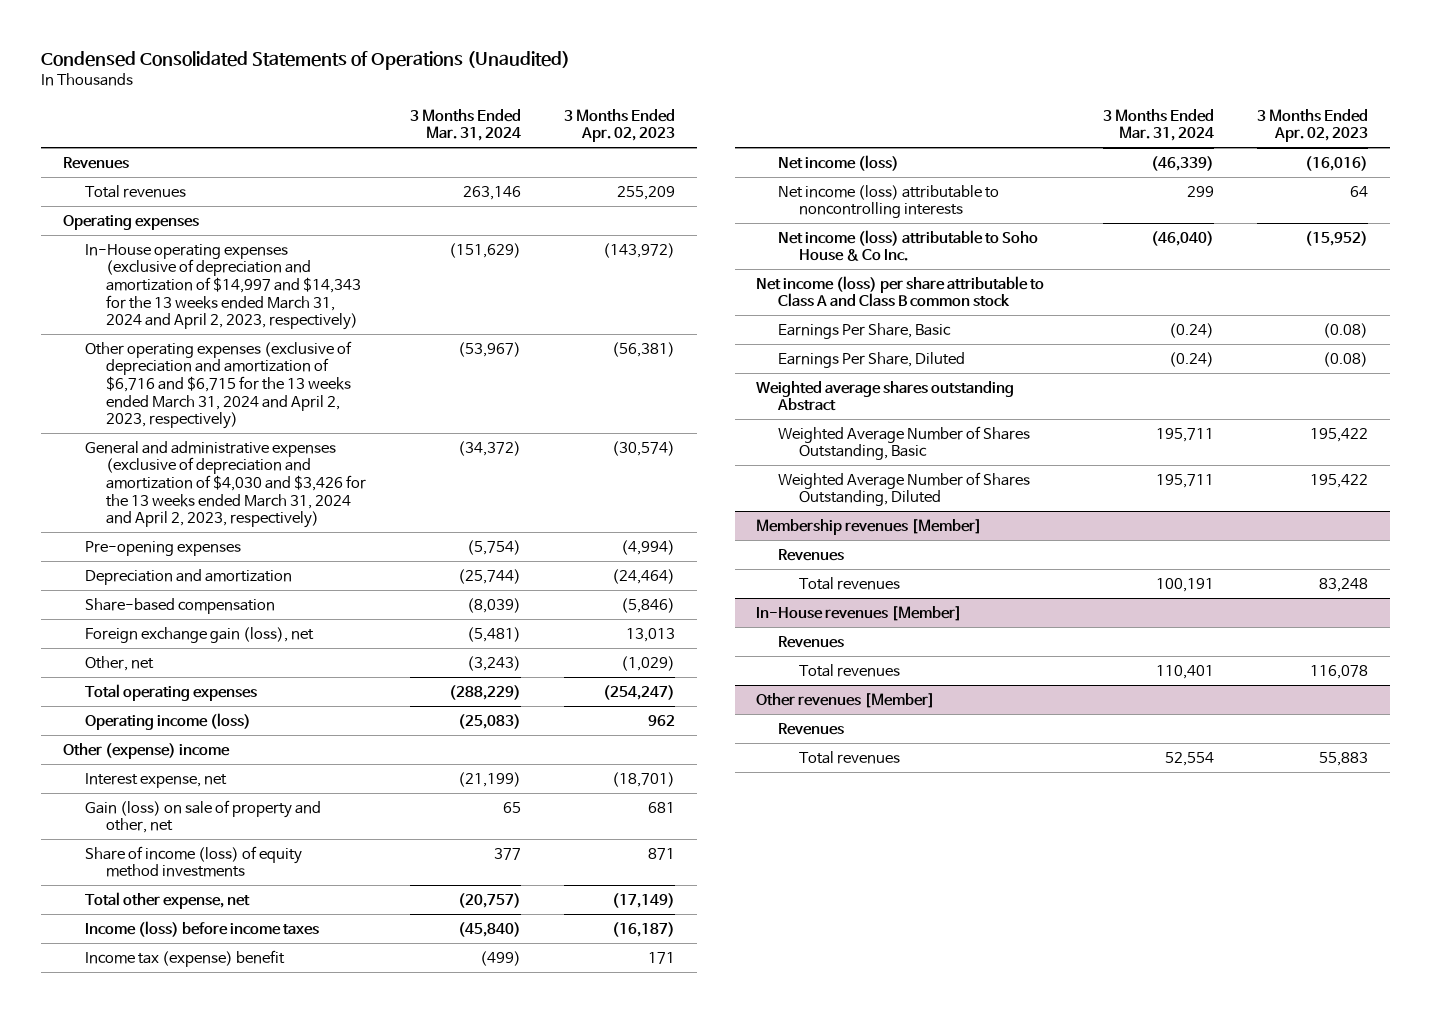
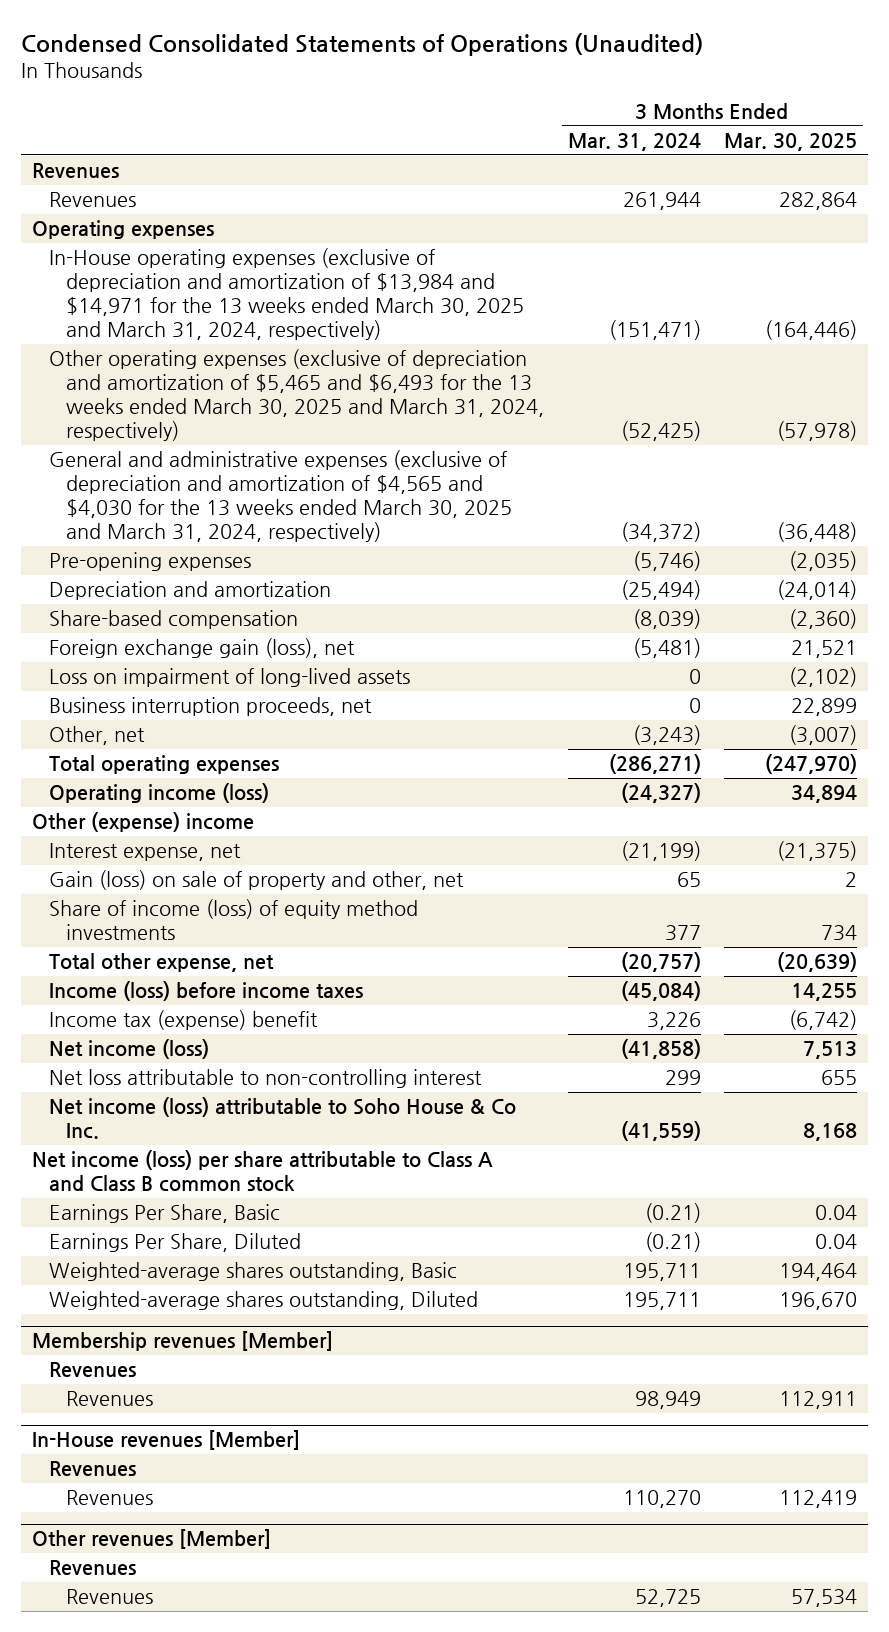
[563,108,675,143] 3 Months Ended Apr. 02, 2023 -> none
none -> [723,132,857,151] Mar. 30, 2025
[84,184,186,198] Total revenues -> [49,192,137,208] Revenues
[462,185,521,200] 263,146 -> [622,192,701,211] 261,944
[84,243,362,331] In-House operating expenses (exclusive of depreciation and amortization of $14,997 and $14,343 for the 13 weeks ended March 31, 2024 and April 2, 2023, respectively) -> [49,248,525,341] In-House operating expenses (exclusive of depreciation and amortization of $13,984 and $14,971 for the 13 weeks ended March 30, 2025 and March 31, 2024, respectively)
[448,242,521,258] (151,629) -> [608,320,701,341] (151,471)
[84,340,352,430] Other operating expenses (exclusive of depreciation and amortization of $6,716 and $6,715 for the 13 weeks ended March 31, 2024 and April 2, 2023, respectively) -> [49,349,545,442] Other operating expenses (exclusive of depreciation and amortization of $5,465 and $6,493 for the 13 weeks ended March 30, 2025 and March 31, 2024, respectively)
[457,341,521,357] (53,967) -> [620,421,701,442] (52,425)
[84,440,367,529] General and administrative expenses (exclusive of depreciation and amortization of $4,030 and $3,426 for the 13 weeks ended March 31, 2024 and April 2, 2023, respectively) -> [49,450,513,543] General and administrative expenses (exclusive of depreciation and amortization of $4,565 and $4,030 for the 13 weeks ended March 30, 2025 and March 31, 2024, respectively)
[466,539,521,555] (5,754) -> [632,551,701,572] (5,746)
[457,568,521,584] (25,744) -> [620,580,701,601] (25,494)
none -> [49,668,411,688] Loss on impairment of long-lived assets
none -> [49,697,373,717] Business interruption proceeds, net
[448,684,521,700] (288,229) -> [608,754,701,775] (286,271)
[457,713,521,729] (25,083) -> [620,783,701,804] (24,327)
[457,921,521,937] (45,840) -> [620,981,701,1002] (45,084)
[479,950,521,966] (499) -> [646,1012,701,1031] 3,226
[1150,155,1214,171] (46,339) -> [620,1039,701,1060] (41,858)
[777,184,999,219] Net income (loss) attributable to noncontrolling interests -> [49,1069,483,1089] Net loss attributable to non-controlling interest
[1150,230,1214,246] (46,040) -> [620,1121,701,1142] (41,559)
[756,380,1015,412] Weighted average shares outstanding Abstract -> none
[1168,322,1214,338] (0.24) -> [644,1203,701,1224] (0.21)
[1168,351,1214,367] (0.24) -> [644,1232,701,1253] (0.21)
[777,425,1030,461] Weighted Average Number of Shares Outstanding, Basic -> [49,1262,458,1282] Weighted-average shares outstanding, Basic
[777,471,1030,507] Weighted Average Number of Shares Outstanding, Diluted -> [49,1291,479,1311] Weighted-average shares outstanding, Diluted
[799,576,901,590] Total revenues -> [66,1391,154,1407] Revenues
[1155,577,1214,592] 100,191 -> [634,1391,701,1410] 98,949
[799,663,901,677] Total revenues -> [66,1490,154,1506] Revenues
[1155,664,1214,679] 110,401 -> [622,1490,701,1509] 110,270
[799,750,901,764] Total revenues -> [66,1589,154,1605] Revenues
[1164,751,1214,766] 52,554 -> [634,1589,701,1608] 52,725

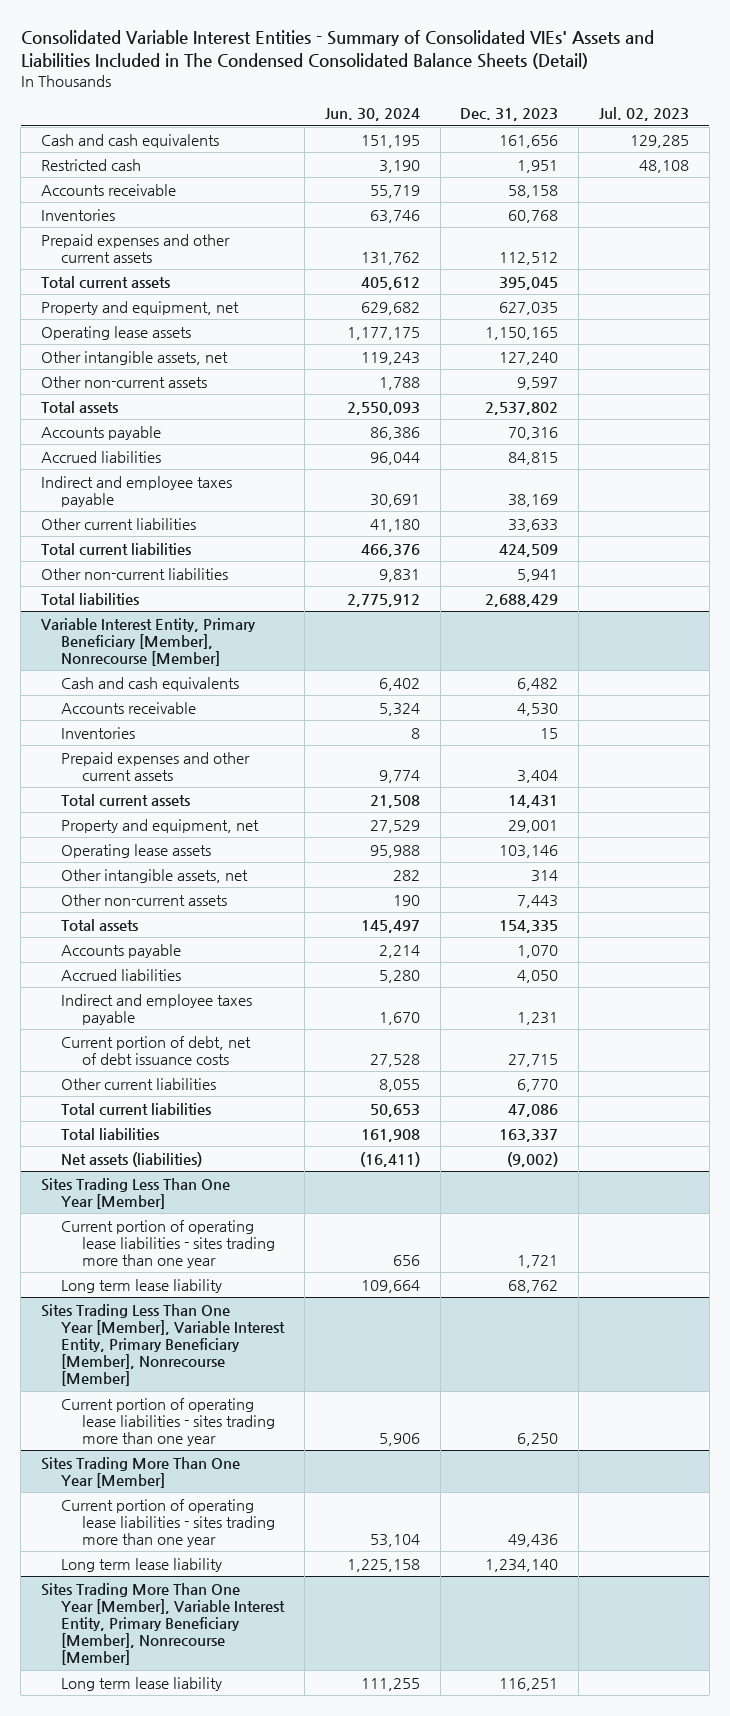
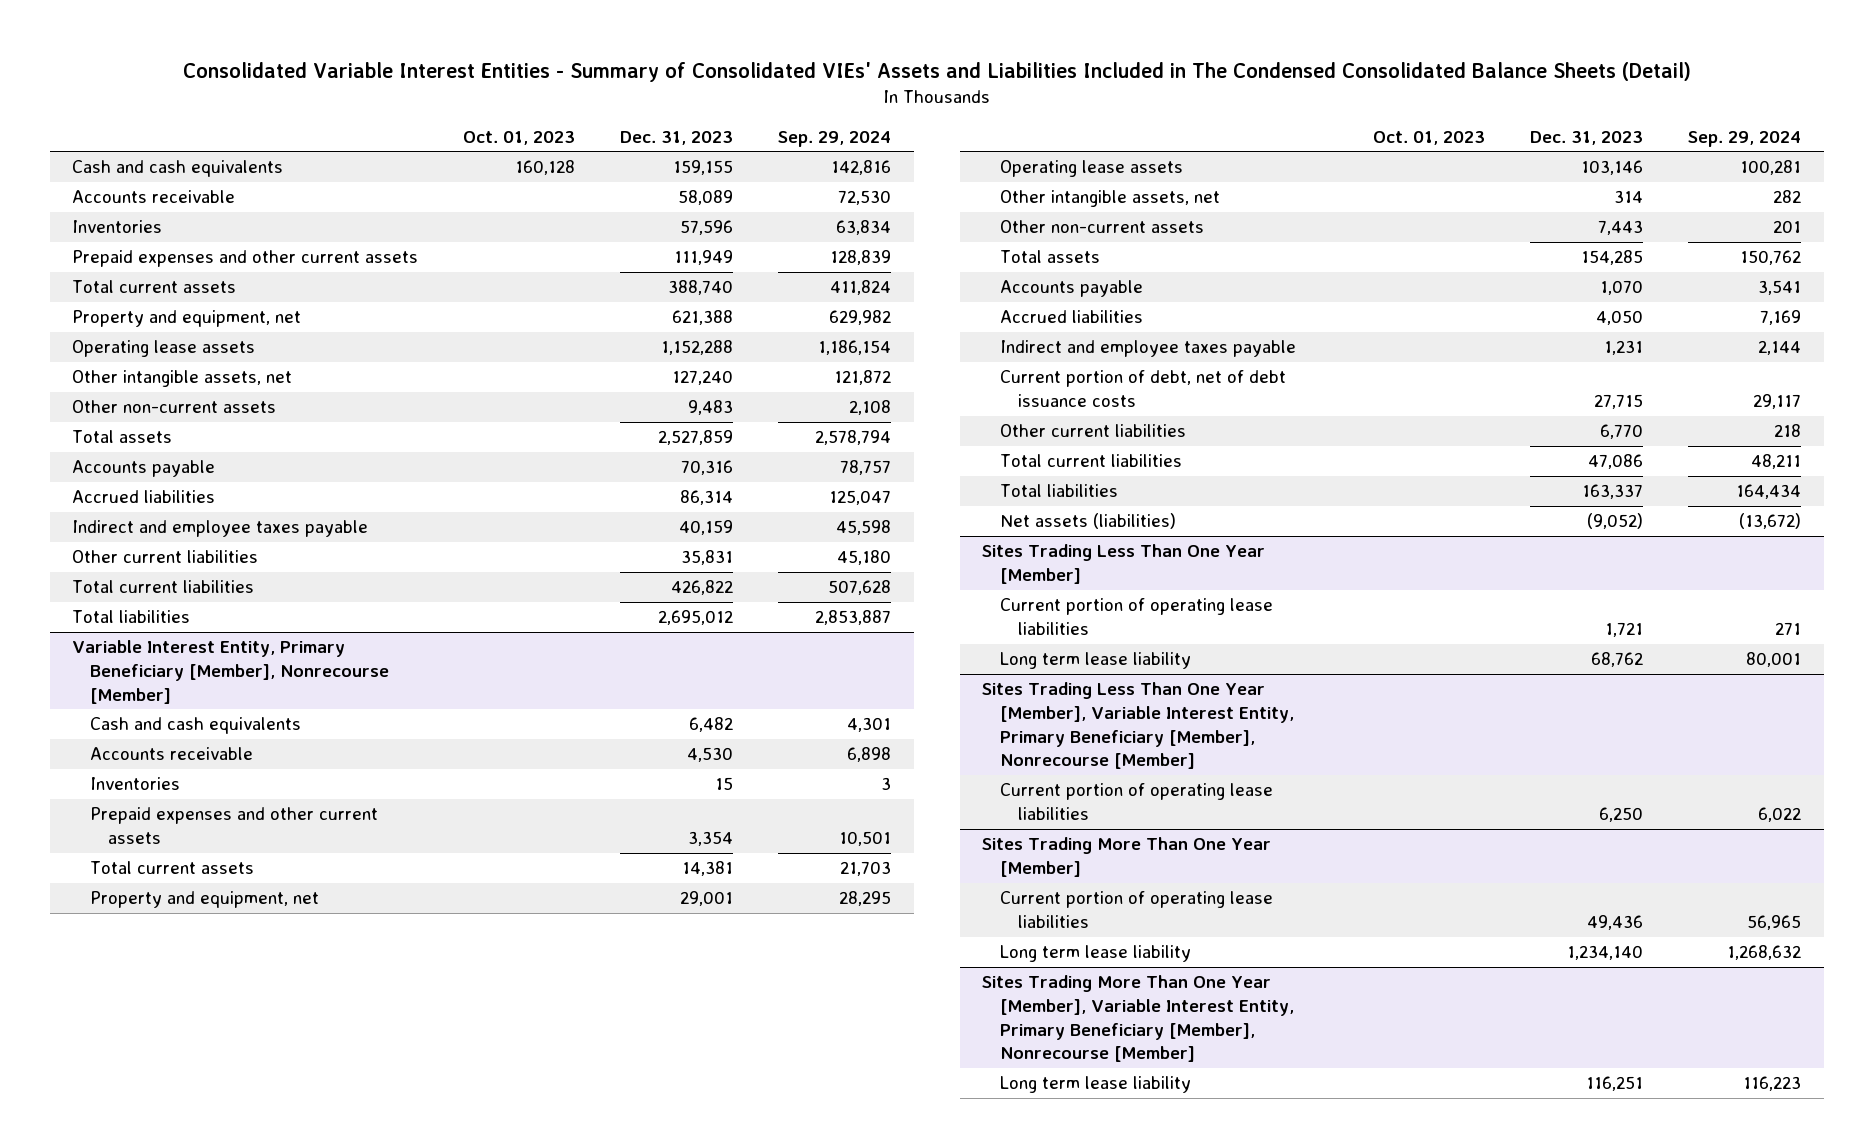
[324,107,420,121] Jun. 30, 2024 -> none
[599,106,690,121] Jul. 02, 2023 -> none
none -> [463,130,576,145] Oct. 01, 2023
none -> [778,130,892,147] Sep. 29, 2024
[41,158,142,171] Restricted cash -> none
[499,134,559,148] 161,656 -> [673,160,734,176] 159,155
[508,184,559,198] 58,158 -> [678,190,734,206] 58,089
[508,209,559,223] 60,768 -> [680,220,734,236] 57,596
[499,251,559,265] 112,512 -> [674,250,734,266] 111,949
[499,276,559,290] 395,045 -> [668,280,734,296] 388,740
[499,301,559,315] 627,035 -> [672,310,734,326] 621,388
[485,326,559,340] 1,150,165 -> [661,340,734,356] 1,152,288
[517,376,559,390] 9,597 -> [688,400,734,416] 9,483
[485,401,559,415] 2,537,802 -> [658,430,734,446] 2,527,859
[41,567,229,580] Other non-current liabilities -> none
[508,451,559,465] 84,815 -> [680,490,734,506] 86,314
[508,493,559,507] 38,169 -> [679,520,734,536] 40,159
[508,518,559,532] 33,633 -> [681,550,734,566] 35,831
[499,543,559,557] 424,509 -> [671,580,734,596] 426,822
[485,593,559,607] 2,688,429 -> [658,610,734,626] 2,695,012
[517,769,559,783] 3,404 -> [688,830,734,846] 3,354
[508,794,559,808] 14,431 -> [682,861,734,877] 14,381
[499,919,559,933] 154,335 -> [1581,250,1644,266] 154,285
[507,1151,559,1167] (9,002) -> [1587,513,1644,530] (9,052)
[61,1219,275,1268] Current portion of operating lease liabilities - sites trading more than one year -> [999,598,1273,635] Current portion of operating lease liabilities
[61,1397,275,1446] Current portion of operating lease liabilities - sites trading more than one year -> [999,783,1273,820] Current portion of operating lease liabilities
[61,1498,275,1547] Current portion of operating lease liabilities - sites trading more than one year -> [999,891,1273,928] Current portion of operating lease liabilities

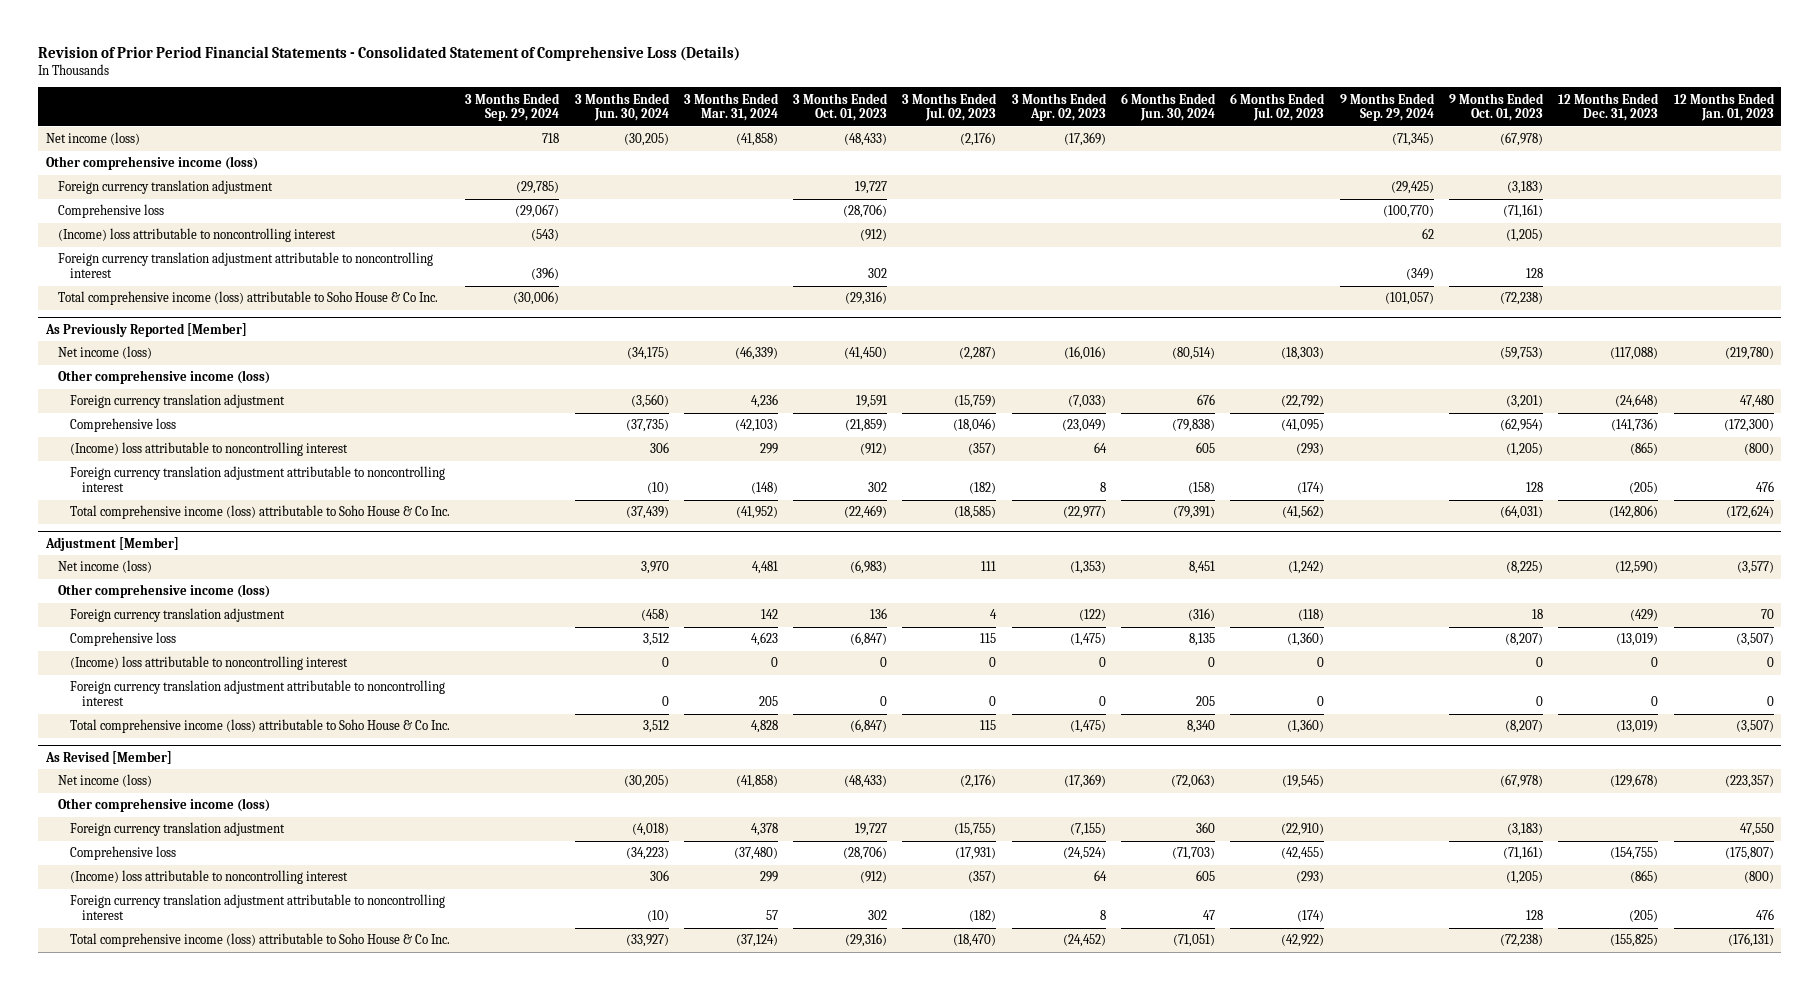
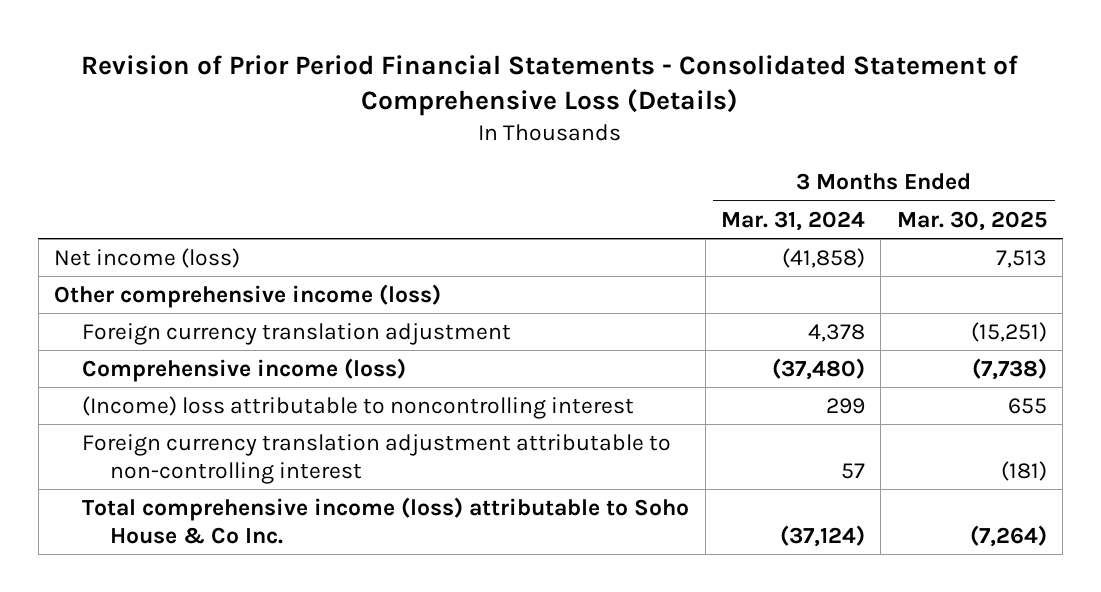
[465,92,561,122] 3 Months Ended Sep. 29, 2024 -> none
[574,92,670,122] 3 Months Ended Jun. 30, 2024 -> none
[793,92,889,122] 3 Months Ended Oct. 01, 2023 -> none
[902,92,998,122] 3 Months Ended Jul. 02, 2023 -> none
[1011,92,1107,122] 3 Months Ended Apr. 02, 2023 -> none
[1121,92,1217,122] 6 Months Ended Jun. 30, 2024 -> none
[1230,92,1326,122] 6 Months Ended Jul. 02, 2023 -> none
[1339,92,1435,122] 9 Months Ended Sep. 29, 2024 -> none
[1448,92,1544,122] 9 Months Ended Oct. 01, 2023 -> none
[1558,92,1660,122] 12 Months Ended Dec. 31, 2023 -> none
[1673,92,1775,122] 12 Months Ended Jan. 01, 2023 -> none
none -> [896,210,1047,231] Mar. 30, 2025
[58,180,274,195] Foreign currency translation adjustment -> none
[58,204,165,219] Comprehensive loss -> none
[58,228,337,243] (Income) loss attributable to noncontrolling interest -> none
[58,252,434,278] Foreign currency translation adjustment attributable to noncontrolling interest -> none
[58,291,439,306] Total comprehensive income (loss) attributable to Soho House & Co Inc. -> none
[45,322,248,337] As Previously Reported [Member] -> none
[58,346,153,360] Net income (loss) -> none
[58,370,271,385] Other comprehensive income (loss) -> none
[70,394,286,409] Foreign currency translation adjustment -> none
[70,418,177,433] Comprehensive loss -> none
[70,442,349,457] (Income) loss attributable to noncontrolling interest -> none
[70,466,446,492] Foreign currency translation adjustment attributable to noncontrolling interest -> none
[70,505,451,520] Total comprehensive income (loss) attributable to Soho House & Co Inc. -> none
[45,536,180,551] Adjustment [Member] -> none
[58,560,153,574] Net income (loss) -> none
[58,584,271,599] Other comprehensive income (loss) -> none
[70,608,286,623] Foreign currency translation adjustment -> none
[70,632,177,647] Comprehensive loss -> none
[70,656,349,671] (Income) loss attributable to noncontrolling interest -> none
[70,680,446,706] Foreign currency translation adjustment attributable to noncontrolling interest -> none
[70,719,451,734] Total comprehensive income (loss) attributable to Soho House & Co Inc. -> none
[45,750,173,764] As Revised [Member] -> none
[58,774,153,788] Net income (loss) -> none
[58,798,271,813] Other comprehensive income (loss) -> none
[70,846,177,861] Comprehensive loss -> [82,357,407,382] Comprehensive income (loss)
[70,894,446,920] Foreign currency translation adjustment attributable to noncontrolling interest -> [82,433,672,484] Foreign currency translation adjustment attributable to non-controlling interest

